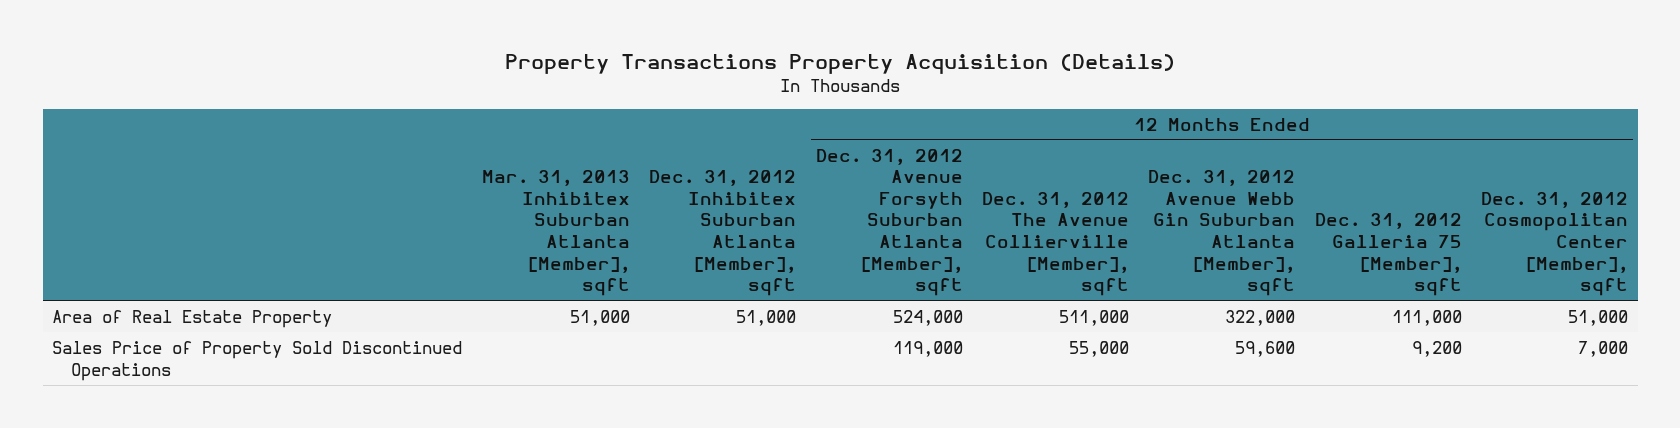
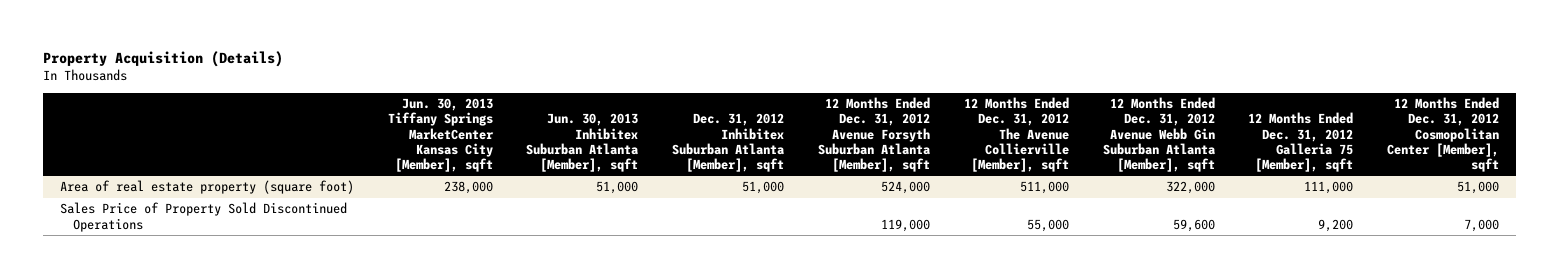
[505,54,1176,75] Property Transactions Property Acquisition (Details) -> [43,50,284,67] Property Acquisition (Details)
[481,170,630,297] Mar. 31, 2013 Inhibitex Suburban Atlanta [Member], sqft -> none
none -> [387,98,494,173] Jun. 30, 2013 Tiffany Springs MarketCenter Kansas City [Member], sqft
none -> [526,113,640,173] Jun. 30, 2013 Inhibitex Suburban Atlanta [Member], sqft
[52,309,333,328] Area of Real Estate Property -> [59,180,354,195] Area of real estate property (square foot)

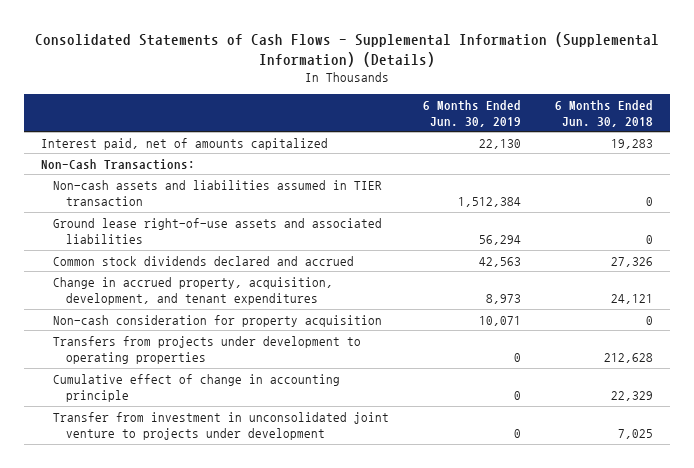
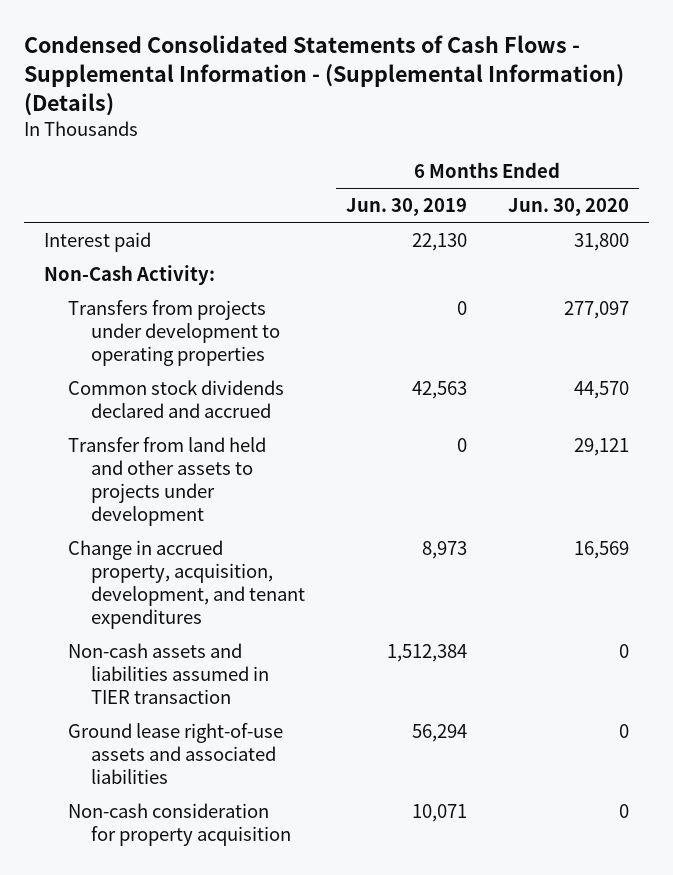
[34,31,659,67] Consolidated Statements of Cash Flows - Supplemental Information (Supplemental Information) (Details) -> [24,34,625,116] Condensed Consolidated Statements of Cash Flows - Supplemental Information - (Supplemental Information) (Details)
[554,99,653,127] 6 Months Ended Jun. 30, 2018 -> none
none -> [507,198,629,217] Jun. 30, 2020
[40,137,328,150] Interest paid, net of amounts capitalized -> [44,231,152,252] Interest paid
[40,158,195,170] Non-Cash Transactions: -> [44,264,216,285] Non-Cash Activity:
[53,335,362,364] Transfers from projects under development to operating properties -> [67,299,281,366] Transfers from projects under development to operating properties
none -> [67,436,266,526] Transfer from land held and other assets to projects under development
[53,179,383,206] Non-cash assets and liabilities assumed in TIER transaction -> [67,642,270,704] Non-cash assets and liabilities assumed in TIER transaction
[53,217,383,244] Ground lease right-of-use assets and associated liabilities -> [67,722,283,784] Ground lease right-of-use assets and associated liabilities
[53,373,341,402] Cumulative effect of change in accounting principle -> none
[53,411,390,440] Transfer from investment in unconsolidated joint venture to projects under development -> none

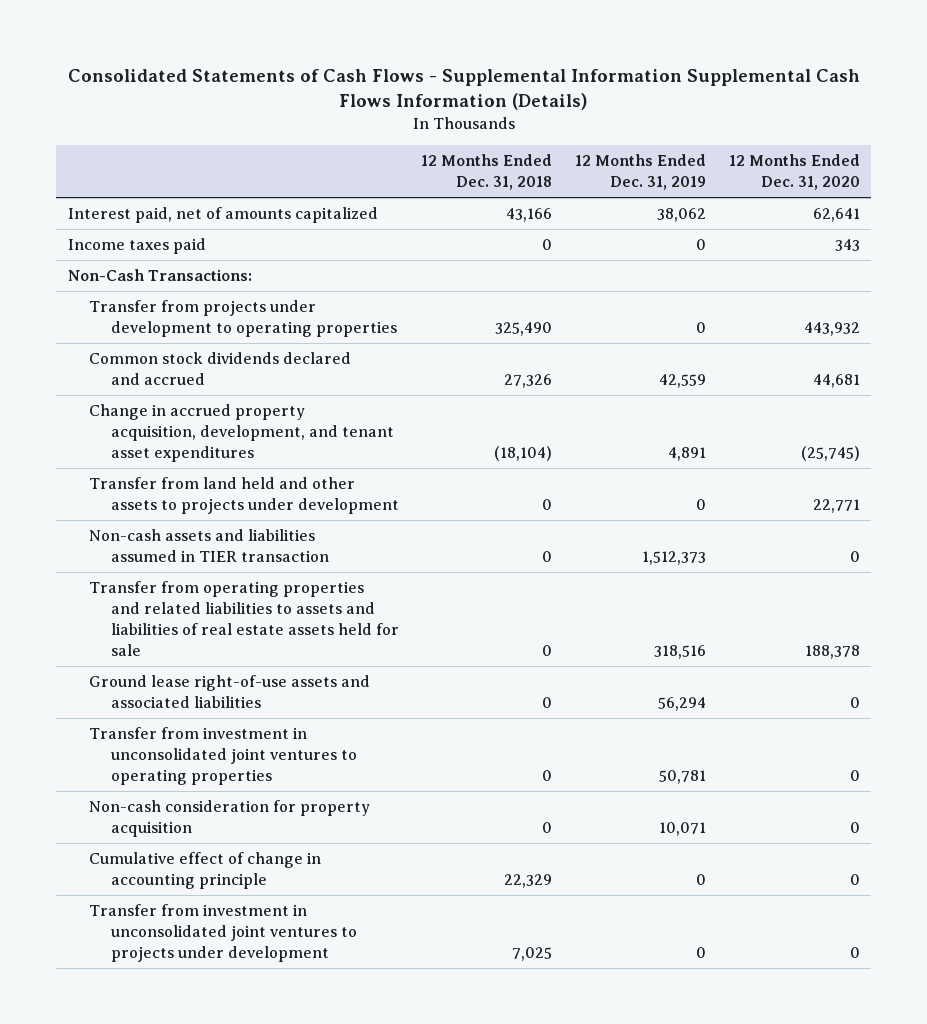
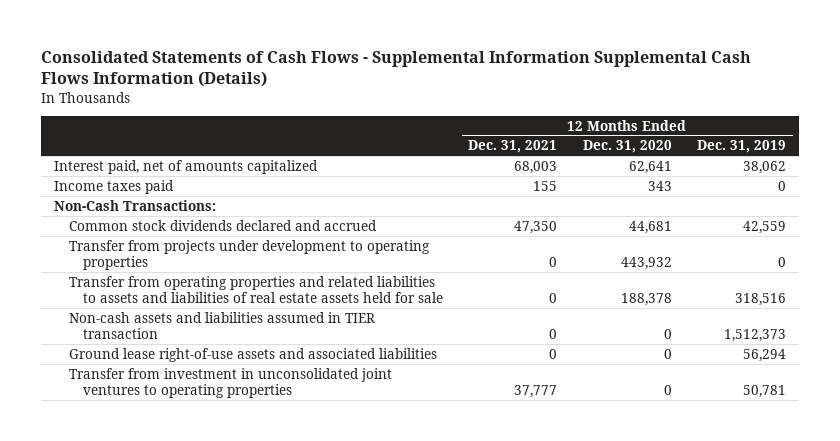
[421,154,553,191] 12 Months Ended Dec. 31, 2018 -> none
none -> [468,140,558,154] Dec. 31, 2021
[89,404,394,463] Change in accrued property acquisition, development, and tenant asset expenditures -> none
[89,477,399,515] Transfer from land held and other assets to projects under development -> none
[89,300,397,338] Transfer from projects under development to operating properties -> [68,239,430,270] Transfer from projects under development to operating properties
[89,529,329,563] Non-cash assets and liabilities assumed in TIER transaction -> [68,311,375,339] Non-cash assets and liabilities assumed in TIER transaction
[89,800,371,838] Non-cash consideration for property acquisition -> none
[89,852,322,890] Cumulative effect of change in accounting principle -> none
[89,904,357,963] Transfer from investment in unconsolidated joint ventures to projects under development -> none

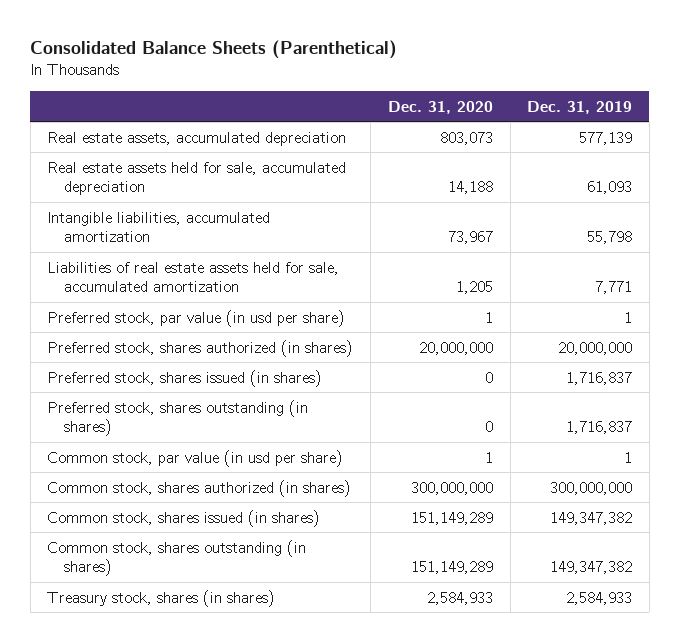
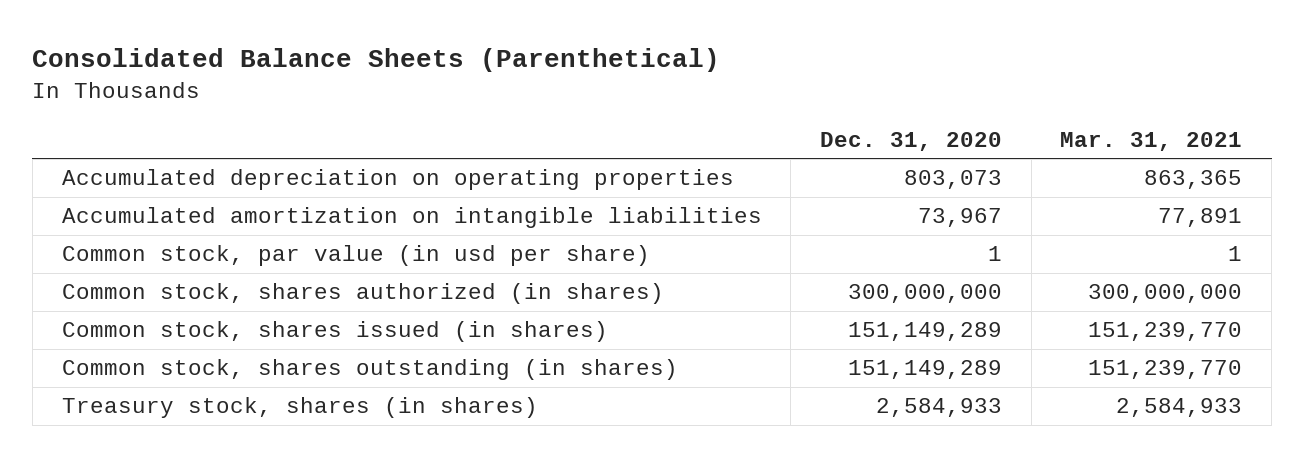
[527,100,633,114] Dec. 31, 2019 -> none
none -> [1060,131,1243,151] Mar. 31, 2021
[47,161,347,196] Real estate assets held for sale, accumulated depreciation -> none
[47,261,340,293] Liabilities of real estate assets held for sale, accumulated amortization -> none
[47,309,346,327] Preferred stock, par value (in usd per share) -> none
[47,339,354,357] Preferred stock, shares authorized (in shares) -> none
[47,369,323,387] Preferred stock, shares issued (in shares) -> none
[47,399,309,437] Preferred stock, shares outstanding (in shares) -> none
[47,131,347,146] Real estate assets, accumulated depreciation -> [61,169,734,191] Accumulated depreciation on operating properties
[47,211,271,243] Intangible liabilities, accumulated amortization -> [61,207,762,229] Accumulated amortization on intangible liabilities

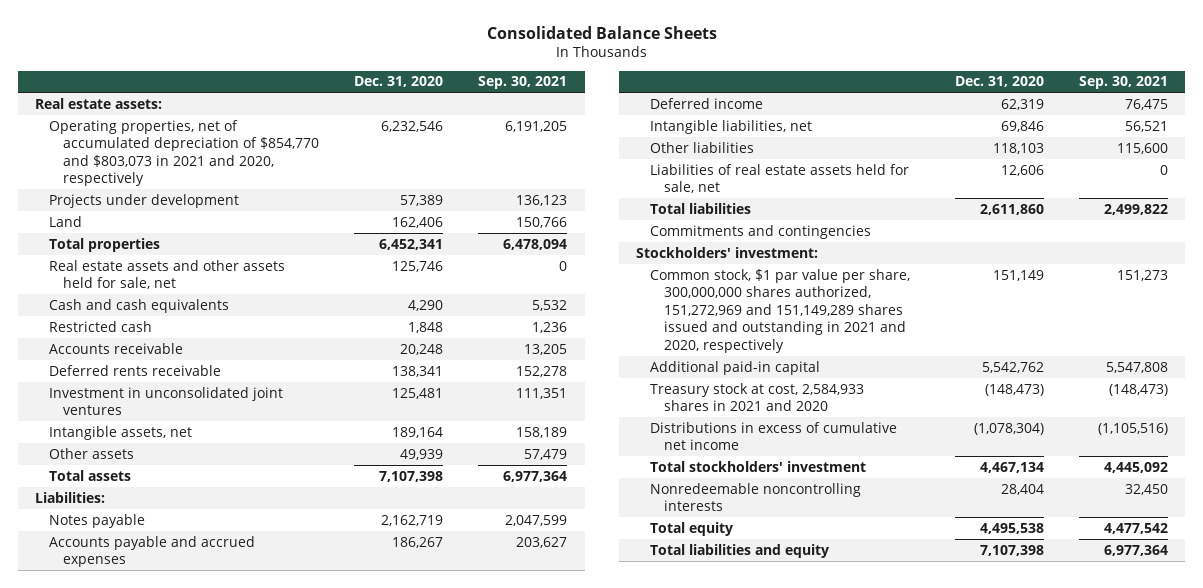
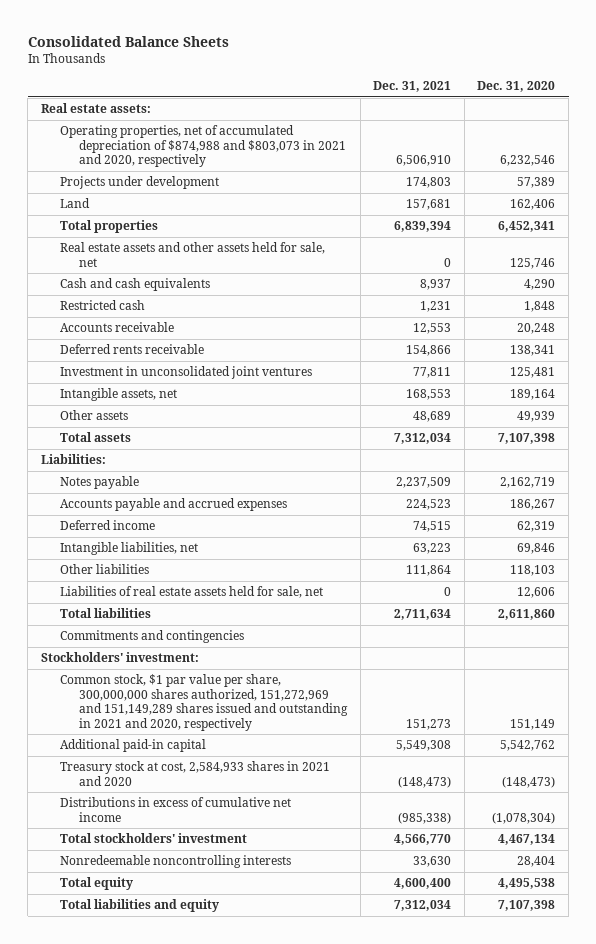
[478,76,568,90] Sep. 30, 2021 -> none
none -> [373,81,452,93] Dec. 31, 2021
[49,119,319,187] Operating properties, net of accumulated depreciation of $854,770 and $803,073 in 2021 and 2020, respectively -> [59,125,347,168] Operating properties, net of accumulated depreciation of $874,988 and $803,073 in 2021 and 2020, respectively

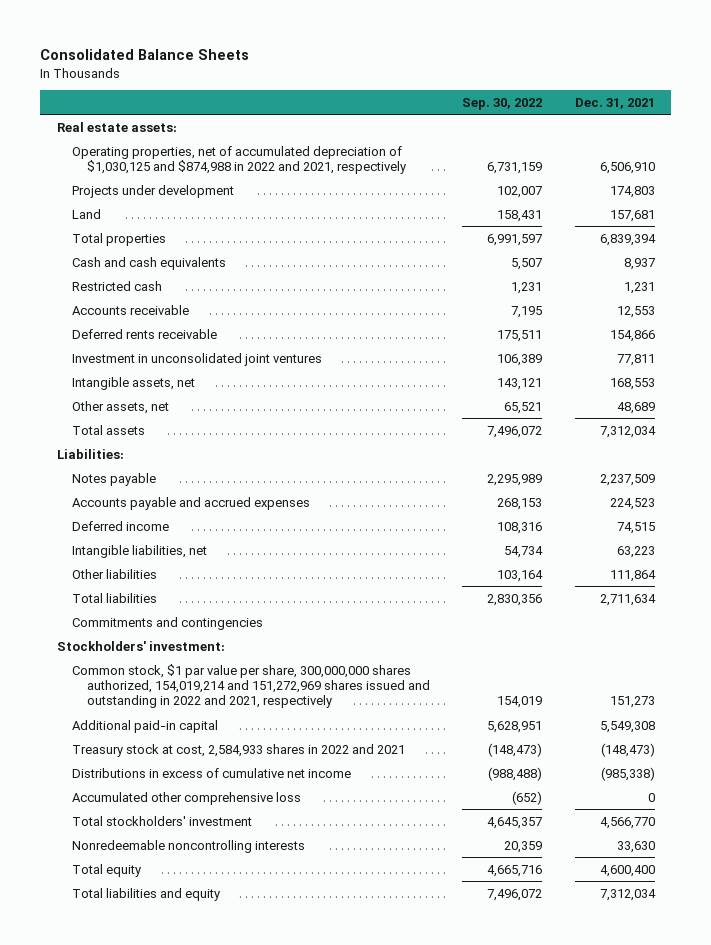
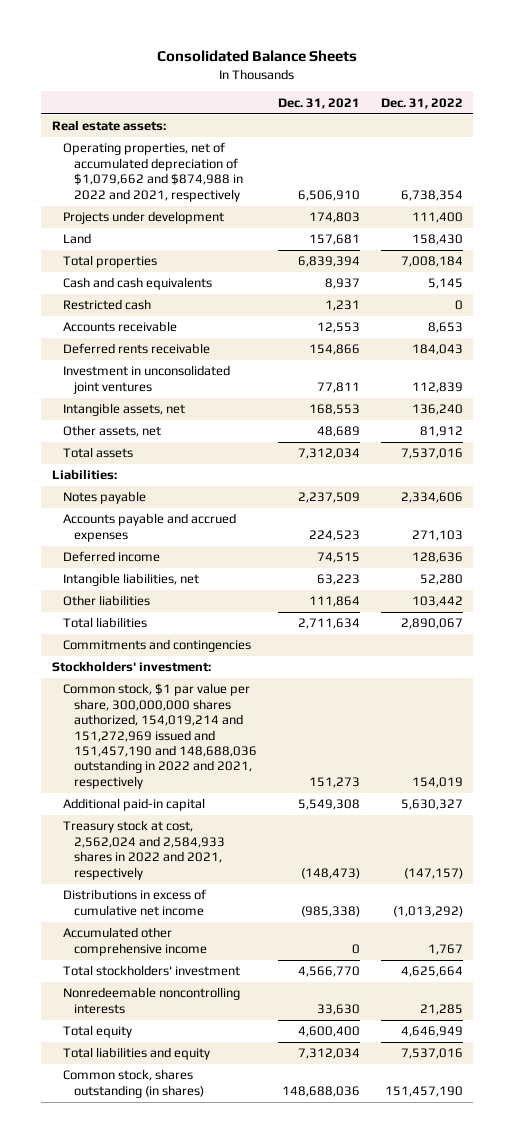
[462,97,543,110] Sep. 30, 2022 -> none
none -> [380,97,463,109] Dec. 31, 2022
[71,145,407,174] Operating properties, net of accumulated depreciation of $1,030,125 and $874,988 in 2022 and 2021, respectively -> [62,142,244,202] Operating properties, net of accumulated depreciation of $1,079,662 and $874,988 in 2022 and 2021, respectively
[71,663,431,709] Common stock, $1 par value per share, 300,000,000 shares authorized, 154,019,214 and 151,272,969 shares issued and outstanding in 2022 and 2021, respectively -> [62,683,258,789] Common stock, $1 par value per share, 300,000,000 shares authorized, 154,019,214 and 151,272,969 issued and 151,457,190 and 148,688,036 outstanding in 2022 and 2021, respectively
[71,743,405,757] Treasury stock at cost, 2,584,933 shares in 2022 and 2021 -> [62,820,226,880] Treasury stock at cost, 2,562,024 and 2,584,933 shares in 2022 and 2021, respectively
[71,791,301,805] Accumulated other comprehensive loss -> [62,927,208,956] Accumulated other comprehensive income
none -> [62,1069,205,1098] Common stock, shares outstanding (in shares)

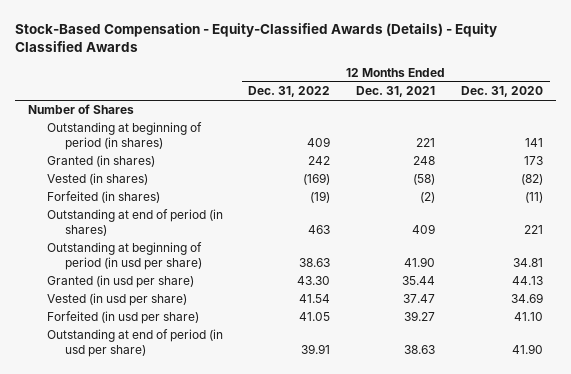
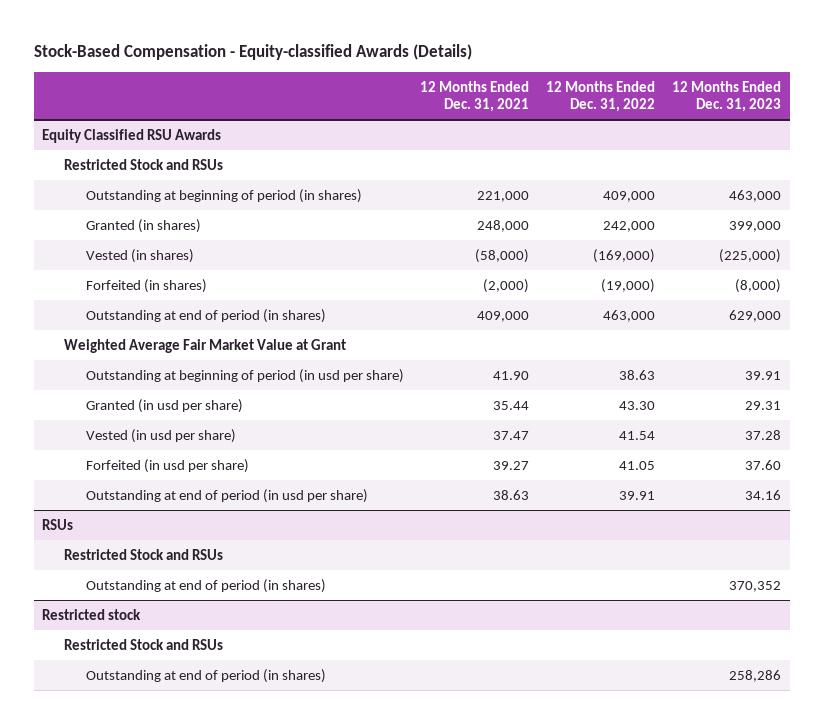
[15,22,498,52] Stock-Based Compensation - Equity-Classified Awards (Details) - Equity Classified Awards -> [33,43,472,60] Stock-Based Compensation - Equity-classified Awards (Details)
[461,86,544,98] Dec. 31, 2020 -> none
none -> [672,80,782,113] 12 Months Ended Dec. 31, 2023
none -> [41,128,221,143] Equity Classified RSU Awards
[28,104,135,115] Number of Shares -> [63,158,223,170] Restricted Stock and RSUs
[307,137,331,148] 409 -> [603,190,656,202] 409,000
[416,138,436,148] 221 -> [477,190,530,202] 221,000
[308,156,331,166] 242 -> [603,220,656,232] 242,000
[413,156,436,166] 248 -> [477,219,530,232] 248,000
[303,173,331,186] (169) -> [593,248,656,263] (169,000)
[413,174,436,186] (58) -> [475,248,530,263] (58,000)
[310,191,331,204] (19) -> [601,278,656,293] (19,000)
[420,192,436,204] (2) -> [483,278,530,293] (2,000)
[308,225,331,235] 463 -> [603,309,656,322] 463,000
[412,224,436,235] 409 -> [477,310,530,322] 409,000
none -> [63,338,346,353] Weighted Average Fair Market Value at Grant
none -> [41,518,73,530] RSUs
none -> [63,548,223,560] Restricted Stock and RSUs
none -> [85,578,326,593] Outstanding at end of period (in shares)
none -> [41,608,141,620] Restricted stock
none -> [63,638,223,650] Restricted Stock and RSUs
none -> [85,668,326,683] Outstanding at end of period (in shares)

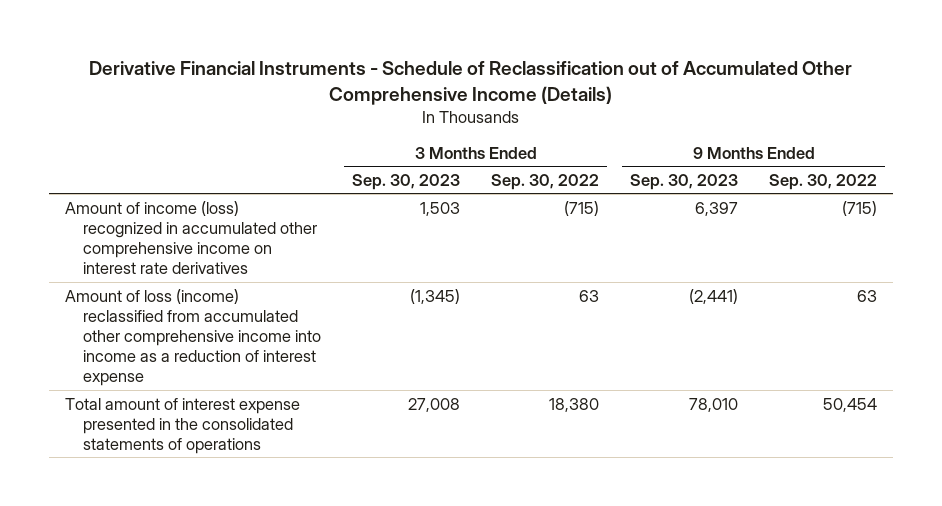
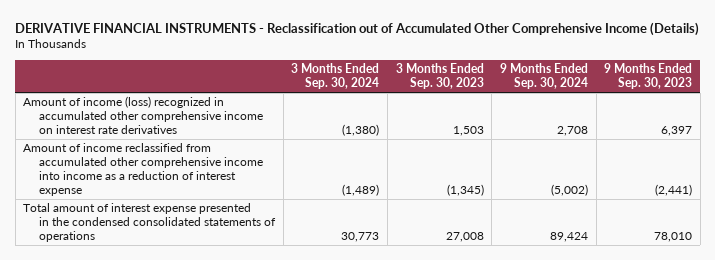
[89,61,853,105] Derivative Financial Instruments - Schedule of Reclassification out of Accumulated Other Comprehensive Income (Details) -> [15,21,700,36] DERIVATIVE FINANCIAL INSTRUMENTS - Reclassification out of Accumulated Other Comprehensive Income (Details)
[491,173,600,190] Sep. 30, 2022 -> none
[769,173,878,190] Sep. 30, 2022 -> none
none -> [291,63,380,89] 3 Months Ended Sep. 30, 2024
none -> [499,63,588,89] 9 Months Ended Sep. 30, 2024
[65,288,322,387] Amount of loss (income) reclassified from accumulated other comprehensive income into income as a reduction of interest expense -> [23,143,263,197] Amount of income reclassified from accumulated other comprehensive income into income as a reduction of interest expense
[65,397,301,454] Total amount of interest expense presented in the consolidated statements of operations -> [23,203,276,243] Total amount of interest expense presented in the condensed consolidated statements of operations

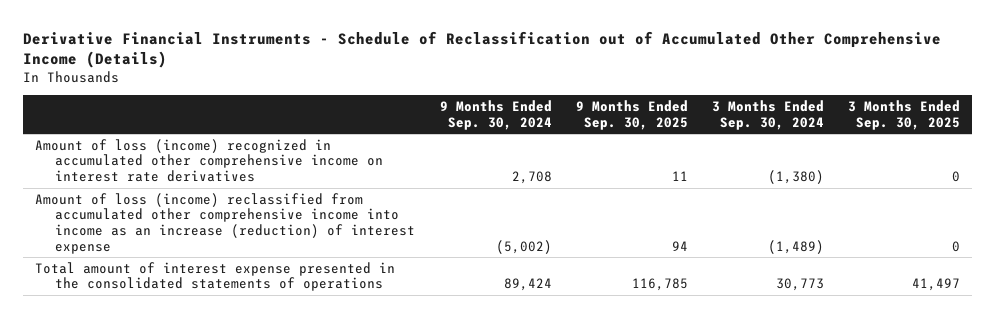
[15,21,700,36] DERIVATIVE FINANCIAL INSTRUMENTS - Reclassification out of Accumulated Other Comprehensive Income (Details) -> [23,30,942,69] Derivative Financial Instruments - Schedule of Reclassification out of Accumulated Other Comprehensive Income (Details)
[395,63,484,89] 3 Months Ended Sep. 30, 2023 -> none
[604,63,693,89] 9 Months Ended Sep. 30, 2023 -> none
none -> [575,100,688,130] 9 Months Ended Sep. 30, 2025
none -> [848,100,961,130] 3 Months Ended Sep. 30, 2025
[23,96,263,135] Amount of income (loss) recognized in accumulated other comprehensive income on interest rate derivatives -> [35,138,384,183] Amount of loss (income) recognized in accumulated other comprehensive income on interest rate derivatives
[23,143,263,197] Amount of income reclassified from accumulated other comprehensive income into income as a reduction of interest expense -> [35,192,416,254] Amount of loss (income) reclassified from accumulated other comprehensive income into income as an increase (reduction) of interest expense
[23,203,276,243] Total amount of interest expense presented in the condensed consolidated statements of operations -> [35,261,396,292] Total amount of interest expense presented in the consolidated statements of operations

